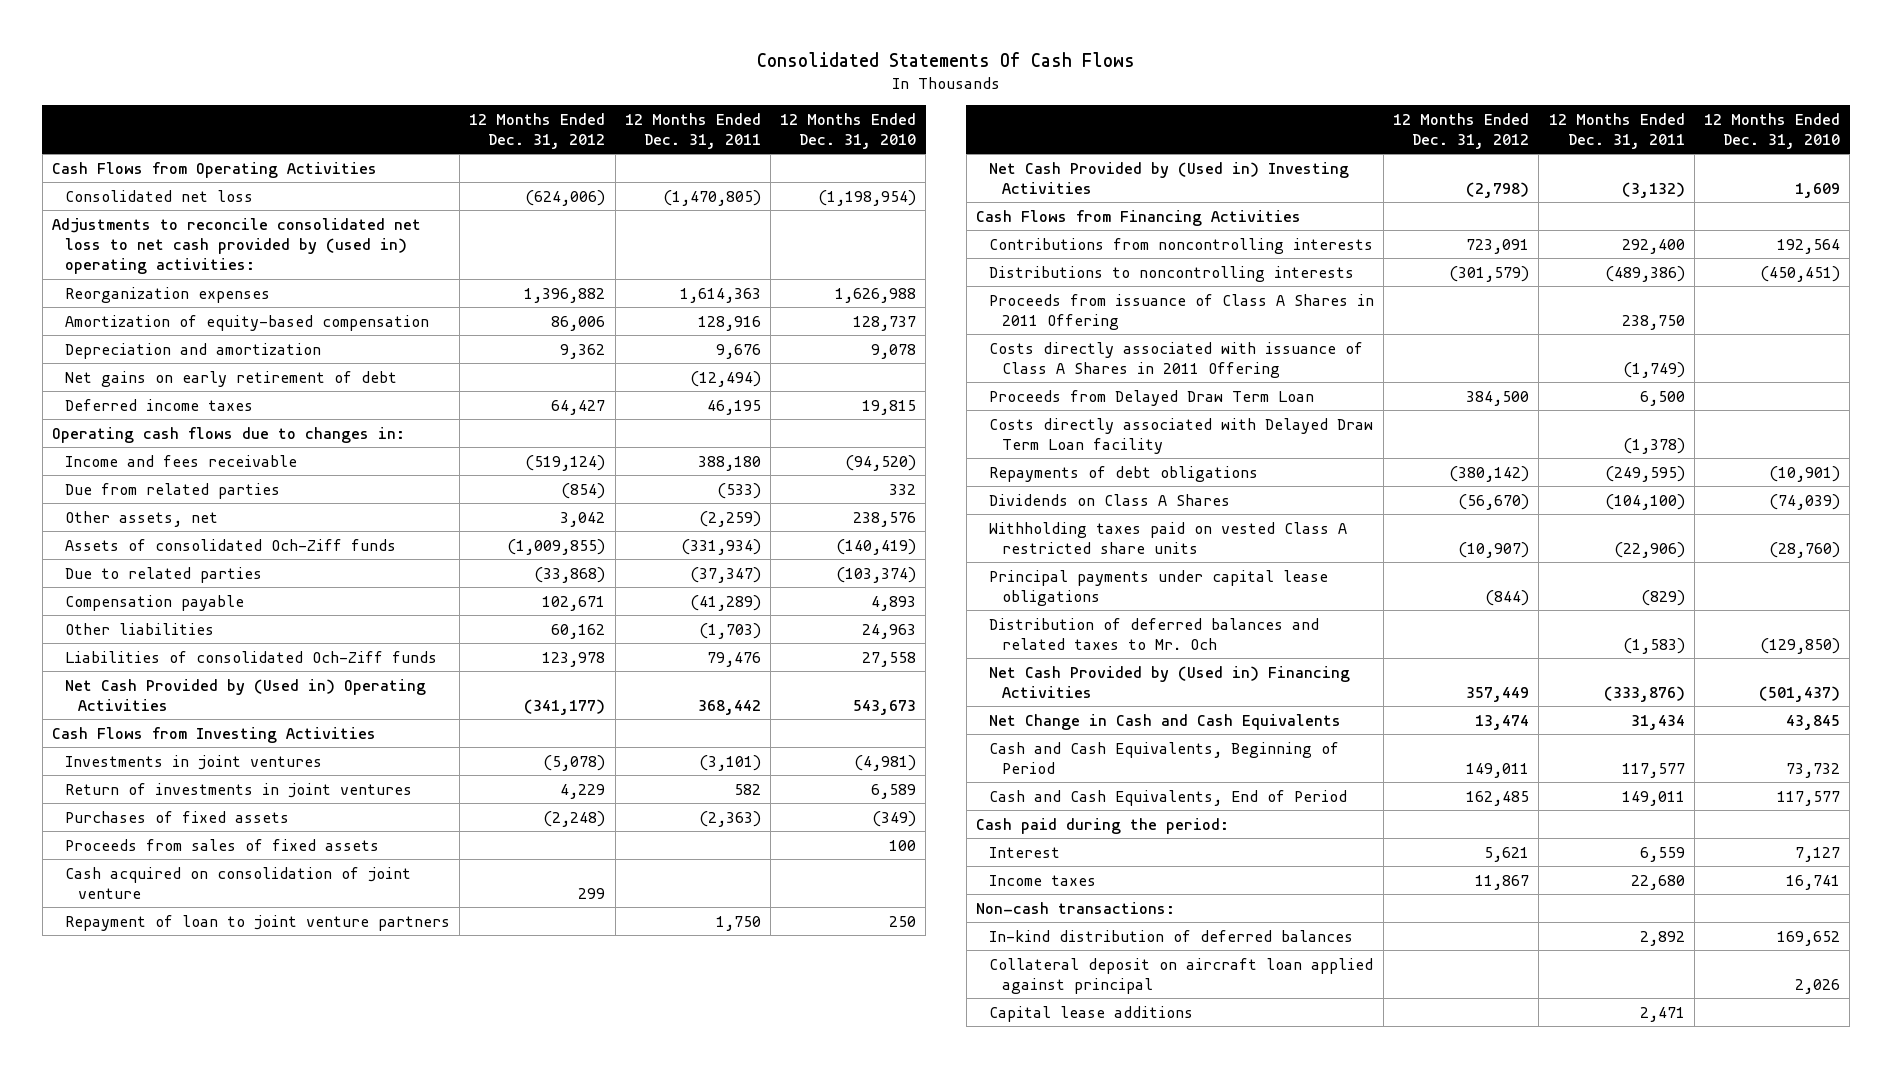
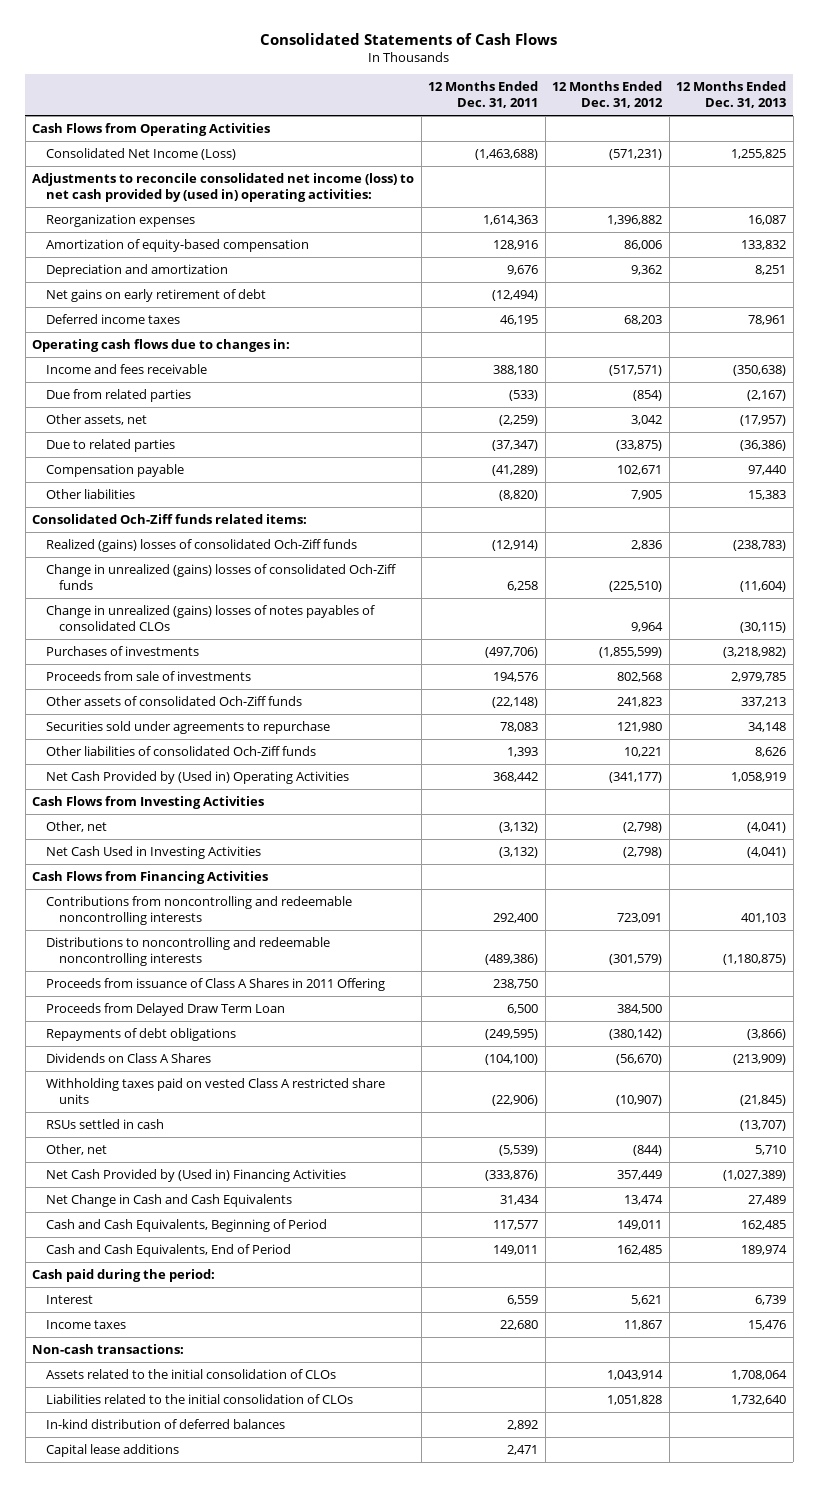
[756,52,1135,68] Consolidated Statements Of Cash Flows -> [260,32,558,45] Consolidated Statements of Cash Flows
[780,112,917,149] 12 Months Ended Dec. 31, 2010 -> none
none -> [676,81,787,108] 12 Months Ended Dec. 31, 2013
[64,189,253,202] Consolidated net loss -> [45,148,236,161] Consolidated Net Income (Loss)
[525,189,606,206] (624,006) -> [609,149,663,161] (571,231)
[662,189,761,206] (1,470,805) -> [475,149,539,161] (1,463,688)
[51,217,421,274] Adjustments to reconcile consolidated net loss to net cash provided by (used in) operating activities: -> [32,173,415,202] Adjustments to reconcile consolidated net income (loss) to net cash provided by (used in) operating activities:
[551,399,606,415] 64,427 -> [624,315,663,326] 68,203
[525,454,606,471] (519,124) -> [609,365,663,377] (517,571)
[64,538,396,551] Assets of consolidated Och-Ziff funds -> none
[534,566,606,583] (33,868) -> [616,440,663,452] (33,875)
[551,623,606,639] 60,162 -> [631,490,663,501] 7,905
[698,622,761,639] (1,703) -> [499,490,539,502] (8,820)
none -> [32,514,308,525] Consolidated Och-Ziff funds related items:
none -> [45,539,357,553] Realized (gains) losses of consolidated Och-Ziff funds
none -> [45,564,396,590] Change in unrealized (gains) losses of consolidated Och-Ziff funds
none -> [45,605,375,631] Change in unrealized (gains) losses of notes payables of consolidated CLOs
none -> [45,646,199,657] Purchases of investments
none -> [45,671,251,682] Proceeds from sale of investments
none -> [45,696,302,707] Other assets of consolidated Och-Ziff funds
none -> [45,721,330,735] Securities sold under agreements to repurchase
[64,650,437,663] Liabilities of consolidated Och-Ziff funds -> [45,746,316,757] Other liabilities of consolidated Och-Ziff funds
[542,651,606,667] 123,978 -> [624,747,663,758] 10,221
[706,651,761,667] 79,476 -> [507,747,539,758] 1,393
[64,754,322,770] Investments in joint ventures -> none
[64,782,412,798] Return of investments in joint ventures -> none
[64,810,289,823] Purchases of fixed assets -> none
[64,838,379,851] Proceeds from sales of fixed assets -> none
[64,866,411,899] Cash acquired on consolidation of joint venture -> none
[64,914,450,931] Repayment of loan to joint venture partners -> none
none -> [45,821,107,833] Other, net
[988,161,1349,194] Net Cash Provided by (Used in) Investing Activities -> [45,846,261,860] Net Cash Used in Investing Activities
[988,237,1373,254] Contributions from noncontrolling interests -> [45,896,352,925] Contributions from noncontrolling and redeemable noncontrolling interests
[988,265,1354,282] Distributions to noncontrolling interests -> [45,937,330,966] Distributions to noncontrolling and redeemable noncontrolling interests
[988,341,1363,378] Costs directly associated with issuance of Class A Shares in 2011 Offering -> none
[988,417,1373,454] Costs directly associated with Delayed Draw Term Loan facility -> none
[988,569,1328,606] Principal payments under capital lease obligations -> none
[988,617,1319,650] Distribution of deferred balances and related taxes to Mr. Och -> none
none -> [45,1119,164,1130] RSUs settled in cash
none -> [45,1144,107,1156] Other, net
none -> [45,1369,336,1380] Assets related to the initial consolidation of CLOs
none -> [45,1394,353,1405] Liabilities related to the initial consolidation of CLOs
[988,957,1373,994] Collateral deposit on aircraft loan applied against principal -> none

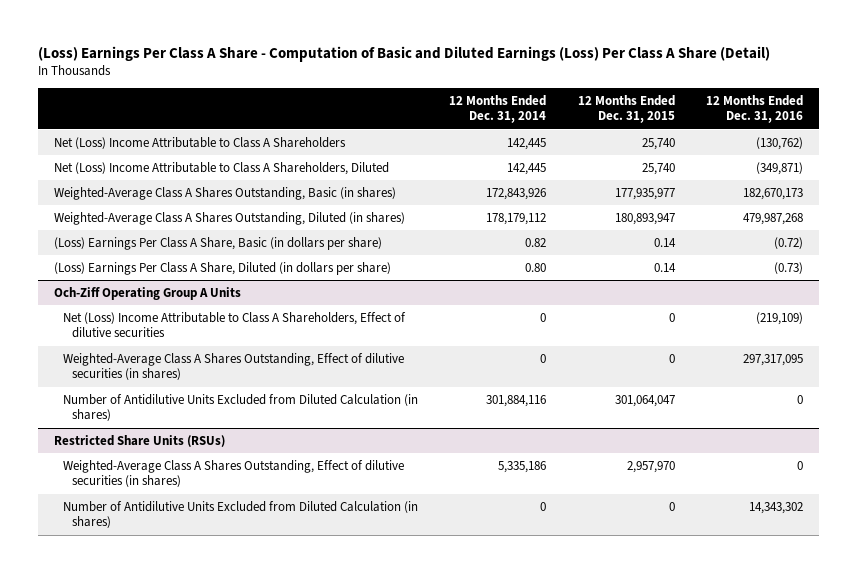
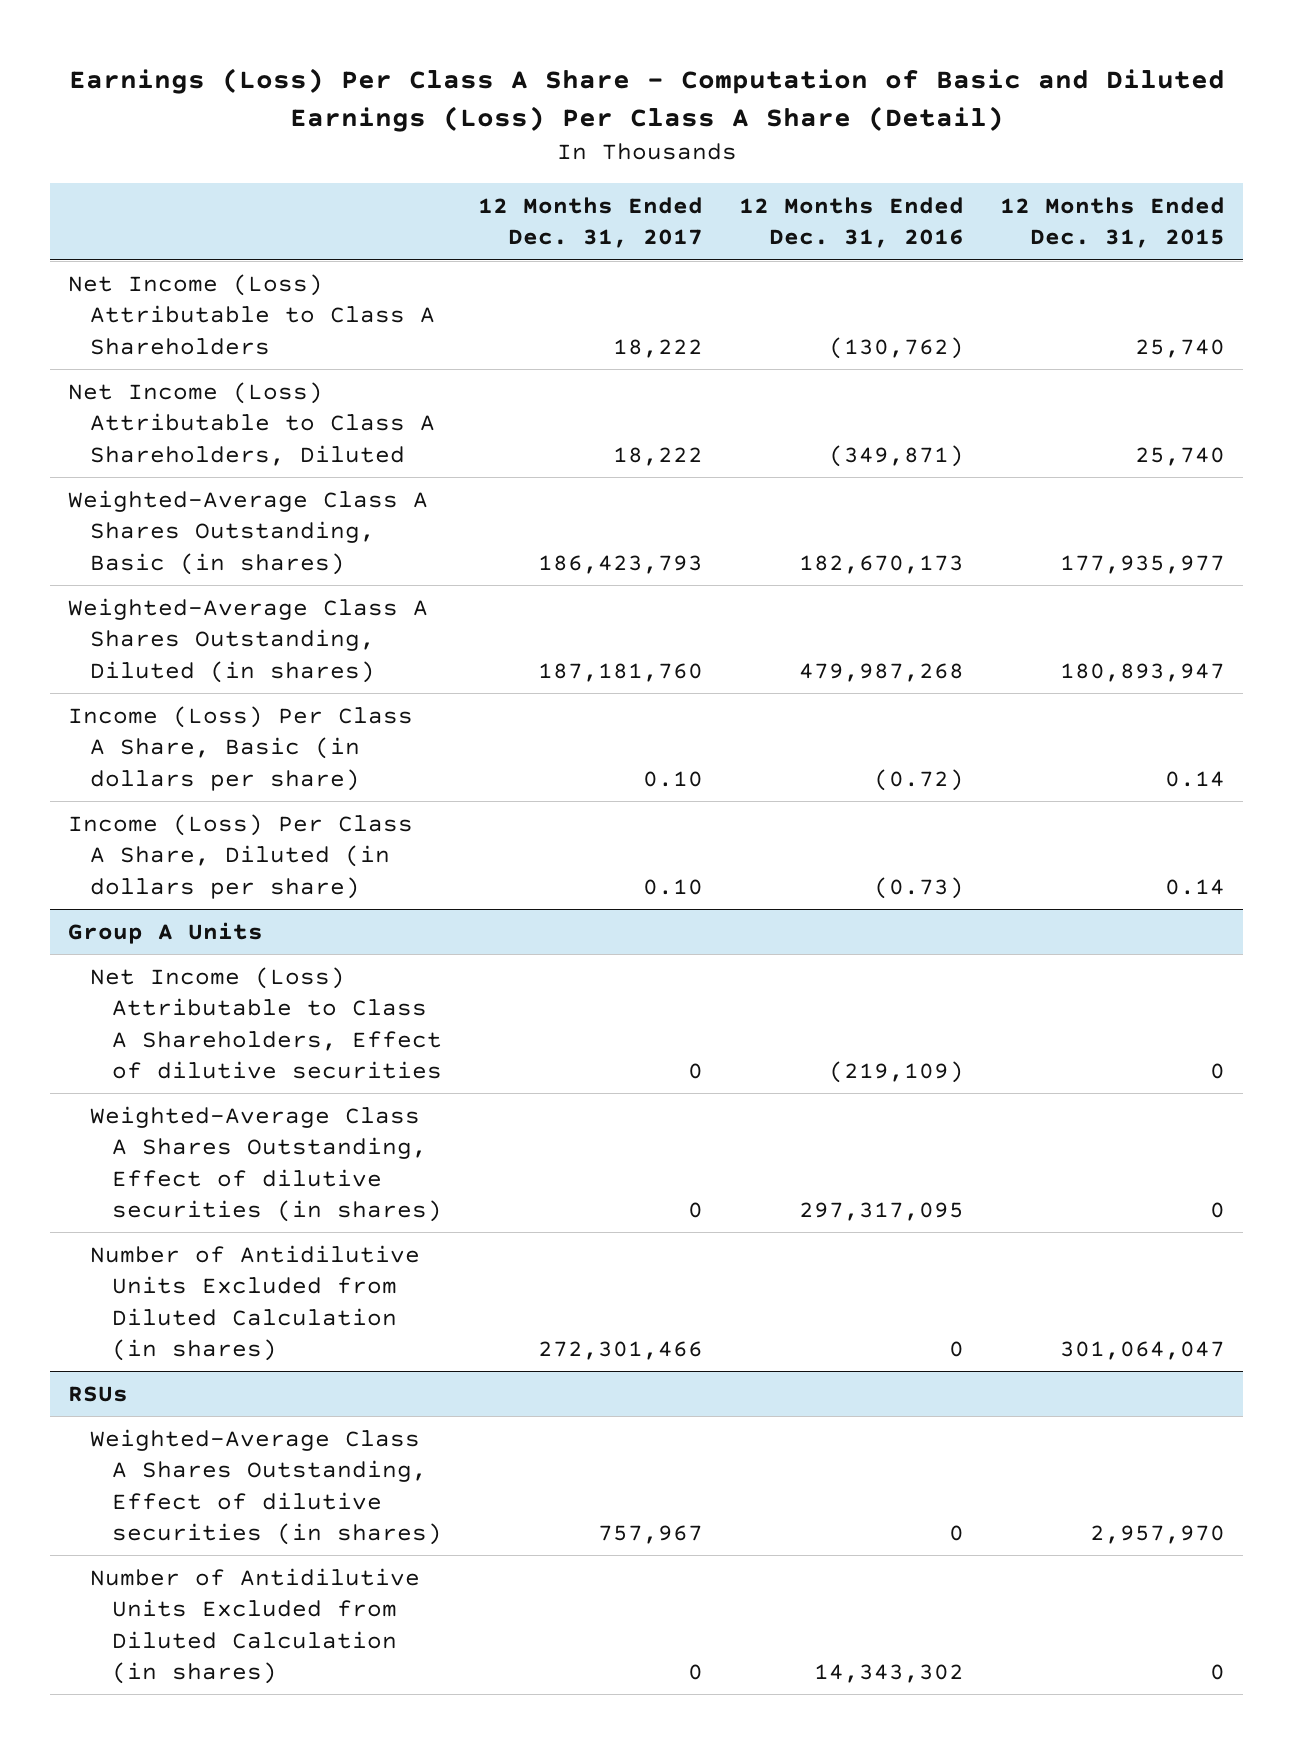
[37,45,770,62] (Loss) Earnings Per Class A Share - Computation of Basic and Diluted Earnings (Loss) Per Class A Share (Detail) -> [68,67,1225,132] Earnings (Loss) Per Class A Share - Computation of Basic and Diluted Earnings (Loss) Per Class A Share (Detail)
[449,94,547,124] 12 Months Ended Dec. 31, 2014 -> none
none -> [477,196,703,249] 12 Months Ended Dec. 31, 2017
[53,136,346,149] Net (Loss) Income Attributable to Class A Shareholders -> [67,273,435,355] Net Income (Loss) Attributable to Class A Shareholders
[53,161,389,175] Net (Loss) Income Attributable to Class A Shareholders, Diluted -> [67,381,435,466] Net Income (Loss) Attributable to Class A Shareholders, Diluted
[53,236,382,250] (Loss) Earnings Per Class A Share, Basic (in dollars per share) -> [67,705,413,791] Income (Loss) Per Class A Share, Basic (in dollars per share)
[53,261,391,275] (Loss) Earnings Per Class A Share, Diluted (in dollars per share) -> [67,813,413,899] Income (Loss) Per Class A Share, Diluted (in dollars per share)
[53,286,241,300] Och-Ziff Operating Group A Units -> [67,921,263,944] Group A Units
[62,311,406,339] Net (Loss) Income Attributable to Class A Shareholders, Effect of dilutive securities -> [89,966,442,1079] Net Income (Loss) Attributable to Class A Shareholders, Effect of dilutive securities
[53,434,225,447] Restricted Share Units (RSUs) -> [67,1385,128,1402] RSUs

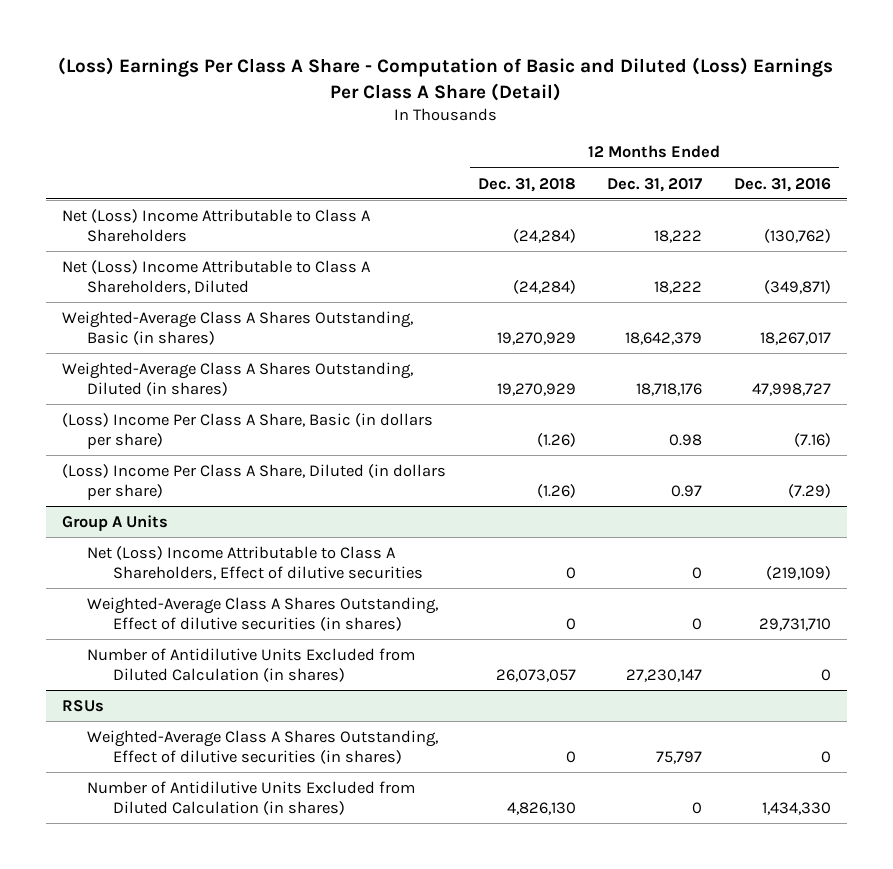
[68,67,1225,132] Earnings (Loss) Per Class A Share - Computation of Basic and Diluted Earnings (Loss) Per Class A Share (Detail) -> [58,57,834,101] (Loss) Earnings Per Class A Share - Computation of Basic and Diluted (Loss) Earnings Per Class A Share (Detail)
[1000,196,1226,249] 12 Months Ended Dec. 31, 2015 -> none
none -> [477,177,576,192] Dec. 31, 2018
[67,273,435,355] Net Income (Loss) Attributable to Class A Shareholders -> [62,208,372,243] Net (Loss) Income Attributable to Class A Shareholders
[67,381,435,466] Net Income (Loss) Attributable to Class A Shareholders, Diluted -> [62,259,372,295] Net (Loss) Income Attributable to Class A Shareholders, Diluted
[537,554,703,574] 186,423,793 -> [625,332,703,346] 18,642,379
[798,554,964,574] 182,670,173 -> [759,332,831,346] 18,267,017
[537,662,703,682] 187,181,760 -> [636,383,703,397] 18,718,176
[798,662,964,682] 479,987,268 -> [751,383,831,397] 47,998,727
[67,705,413,791] Income (Loss) Per Class A Share, Basic (in dollars per share) -> [62,412,434,450] (Loss) Income Per Class A Share, Basic (in dollars per share)
[642,770,703,787] 0.10 -> [669,434,703,447] 0.98
[873,768,964,791] (0.72) -> [793,433,831,448] (7.16)
[67,813,413,899] Income (Loss) Per Class A Share, Diluted (in dollars per share) -> [62,463,447,501] (Loss) Income Per Class A Share, Diluted (in dollars per share)
[642,878,703,895] 0.10 -> [671,485,703,498] 0.97
[873,876,964,899] (0.73) -> [787,484,831,499] (7.29)
[89,966,442,1079] Net Income (Loss) Attributable to Class A Shareholders, Effect of dilutive securities -> [87,545,423,581] Net (Loss) Income Attributable to Class A Shareholders, Effect of dilutive securities
[798,1201,964,1221] 297,317,095 -> [758,618,831,632] 29,731,710
[537,1340,703,1360] 272,301,466 -> [626,669,703,683] 27,230,147
[597,1524,703,1544] 757,967 -> [656,751,703,765] 75,797
[813,1663,964,1683] 14,343,302 -> [761,802,831,816] 1,434,330

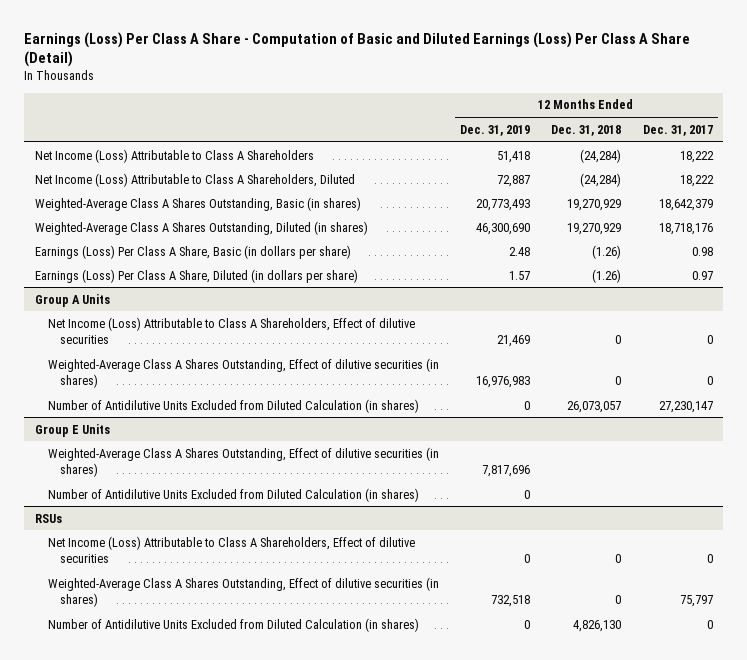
[58,57,834,101] (Loss) Earnings Per Class A Share - Computation of Basic and Diluted (Loss) Earnings Per Class A Share (Detail) -> [24,31,691,68] Earnings (Loss) Per Class A Share - Computation of Basic and Diluted Earnings (Loss) Per Class A Share (Detail)
[733,177,831,192] Dec. 31, 2016 -> none
none -> [459,124,530,136] Dec. 31, 2019
[62,208,372,243] Net (Loss) Income Attributable to Class A Shareholders -> [34,148,314,163] Net Income (Loss) Attributable to Class A Shareholders
[62,259,372,295] Net (Loss) Income Attributable to Class A Shareholders, Diluted -> [34,172,355,187] Net Income (Loss) Attributable to Class A Shareholders, Diluted
[62,412,434,450] (Loss) Income Per Class A Share, Basic (in dollars per share) -> [34,244,351,259] Earnings (Loss) Per Class A Share, Basic (in dollars per share)
[62,463,447,501] (Loss) Income Per Class A Share, Diluted (in dollars per share) -> [34,268,358,283] Earnings (Loss) Per Class A Share, Diluted (in dollars per share)
[87,545,423,581] Net (Loss) Income Attributable to Class A Shareholders, Effect of dilutive securities -> [47,316,415,344] Net Income (Loss) Attributable to Class A Shareholders, Effect of dilutive securities
none -> [34,423,110,437] Group E Units
none -> [47,446,439,477] Weighted-Average Class A Shares Outstanding, Effect of dilutive securities (in shares)
none -> [47,487,419,502] Number of Antidilutive Units Excluded from Diluted Calculation (in shares)
none -> [47,535,415,563] Net Income (Loss) Attributable to Class A Shareholders, Effect of dilutive securities

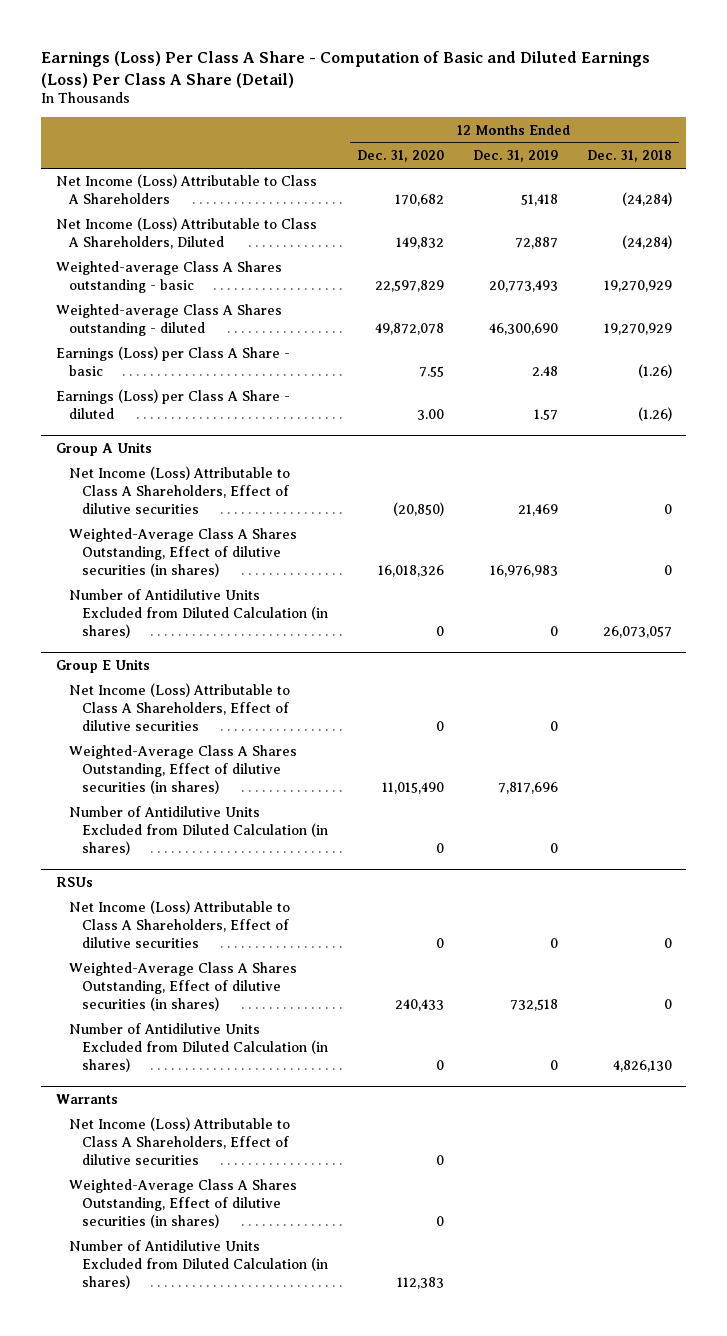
[642,124,713,136] Dec. 31, 2017 -> none
none -> [356,150,444,163] Dec. 31, 2020
[34,196,361,211] Weighted-Average Class A Shares Outstanding, Basic (in shares) -> [55,261,282,294] Weighted-average Class A Shares outstanding - basic
[34,220,368,235] Weighted-Average Class A Shares Outstanding, Diluted (in shares) -> [55,304,282,337] Weighted-average Class A Shares outstanding - diluted
[34,244,351,259] Earnings (Loss) Per Class A Share, Basic (in dollars per share) -> [55,346,290,377] Earnings (Loss) per Class A Share - basic
[34,268,358,283] Earnings (Loss) Per Class A Share, Diluted (in dollars per share) -> [55,389,290,420] Earnings (Loss) per Class A Share - diluted
none -> [68,683,290,731] Net Income (Loss) Attributable to Class A Shareholders, Effect of dilutive securities
none -> [55,1094,118,1105] Warrants
none -> [68,1117,290,1165] Net Income (Loss) Attributable to Class A Shareholders, Effect of dilutive securities
none -> [68,1179,297,1228] Weighted-Average Class A Shares Outstanding, Effect of dilutive securities (in shares)
none -> [68,1240,328,1289] Number of Antidilutive Units Excluded from Diluted Calculation (in shares)

